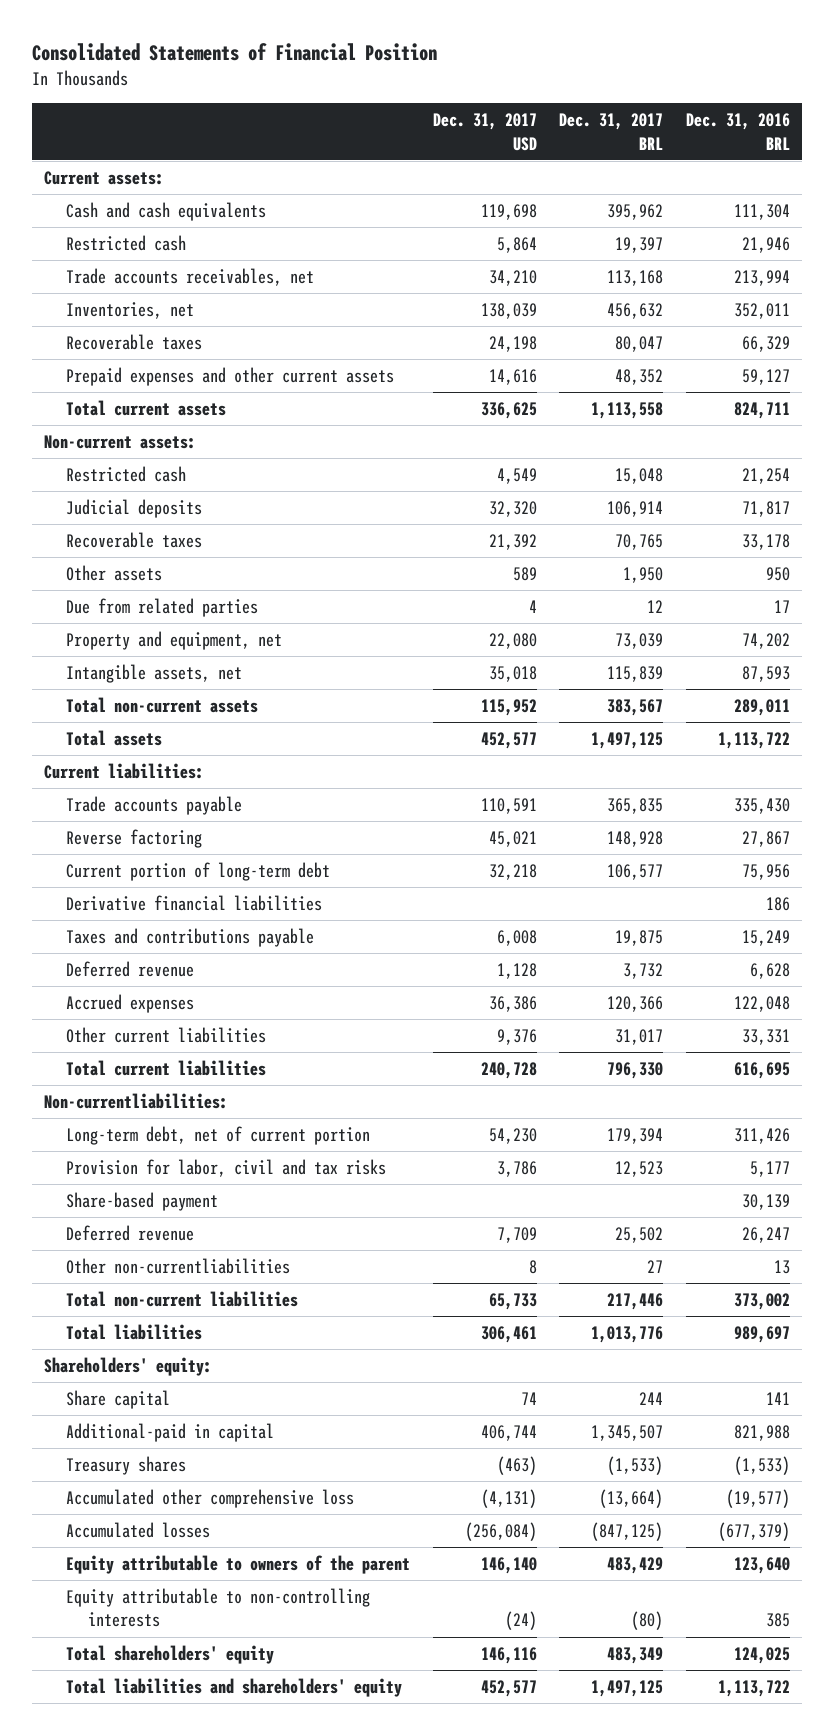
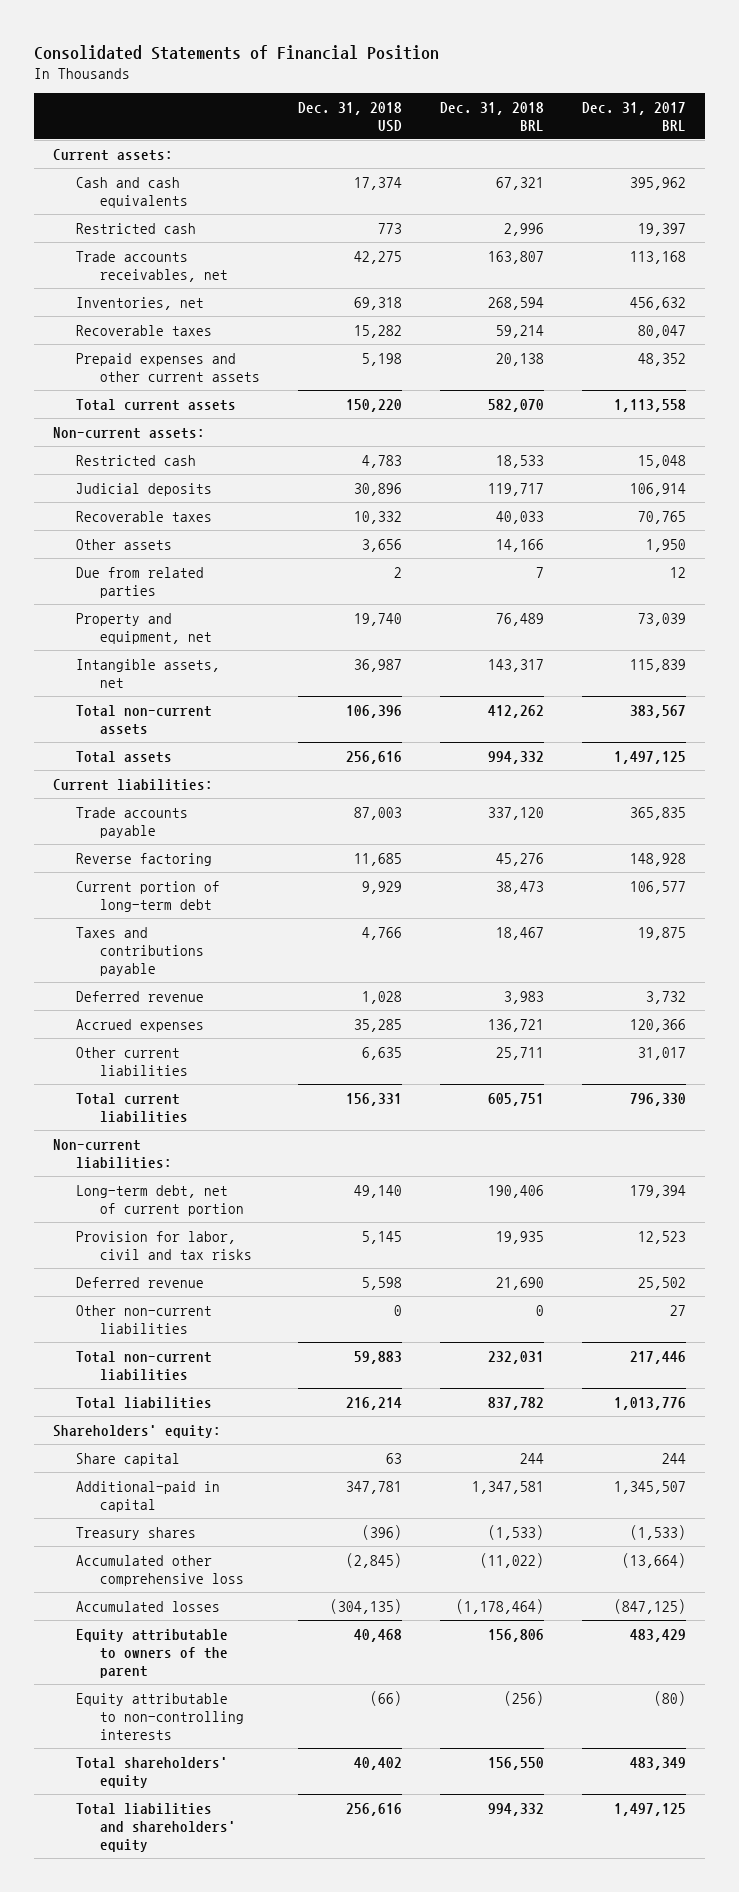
[432,113,537,151] Dec. 31, 2017 USD -> none
[686,113,791,150] Dec. 31, 2016 BRL -> none
none -> [297,101,402,132] Dec. 31, 2018 USD
none -> [439,101,544,131] Dec. 31, 2018 BRL
[65,894,322,911] Derivative financial liabilities -> none
[43,1092,228,1109] Non-currentliabilities: -> [53,1138,173,1169] Non-current liabilities:
[65,1191,218,1211] Share-based payment -> none
[65,1257,290,1274] Other non-currentliabilities -> [76,1304,213,1334] Other non-current liabilities

